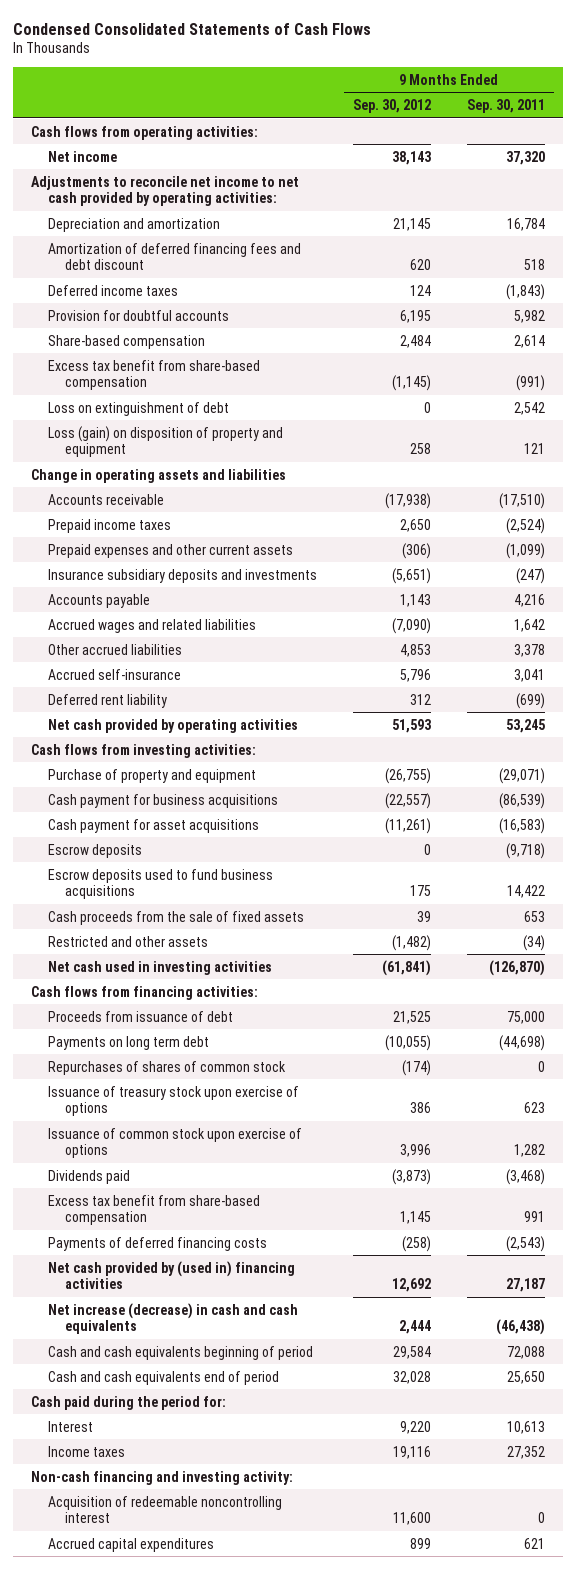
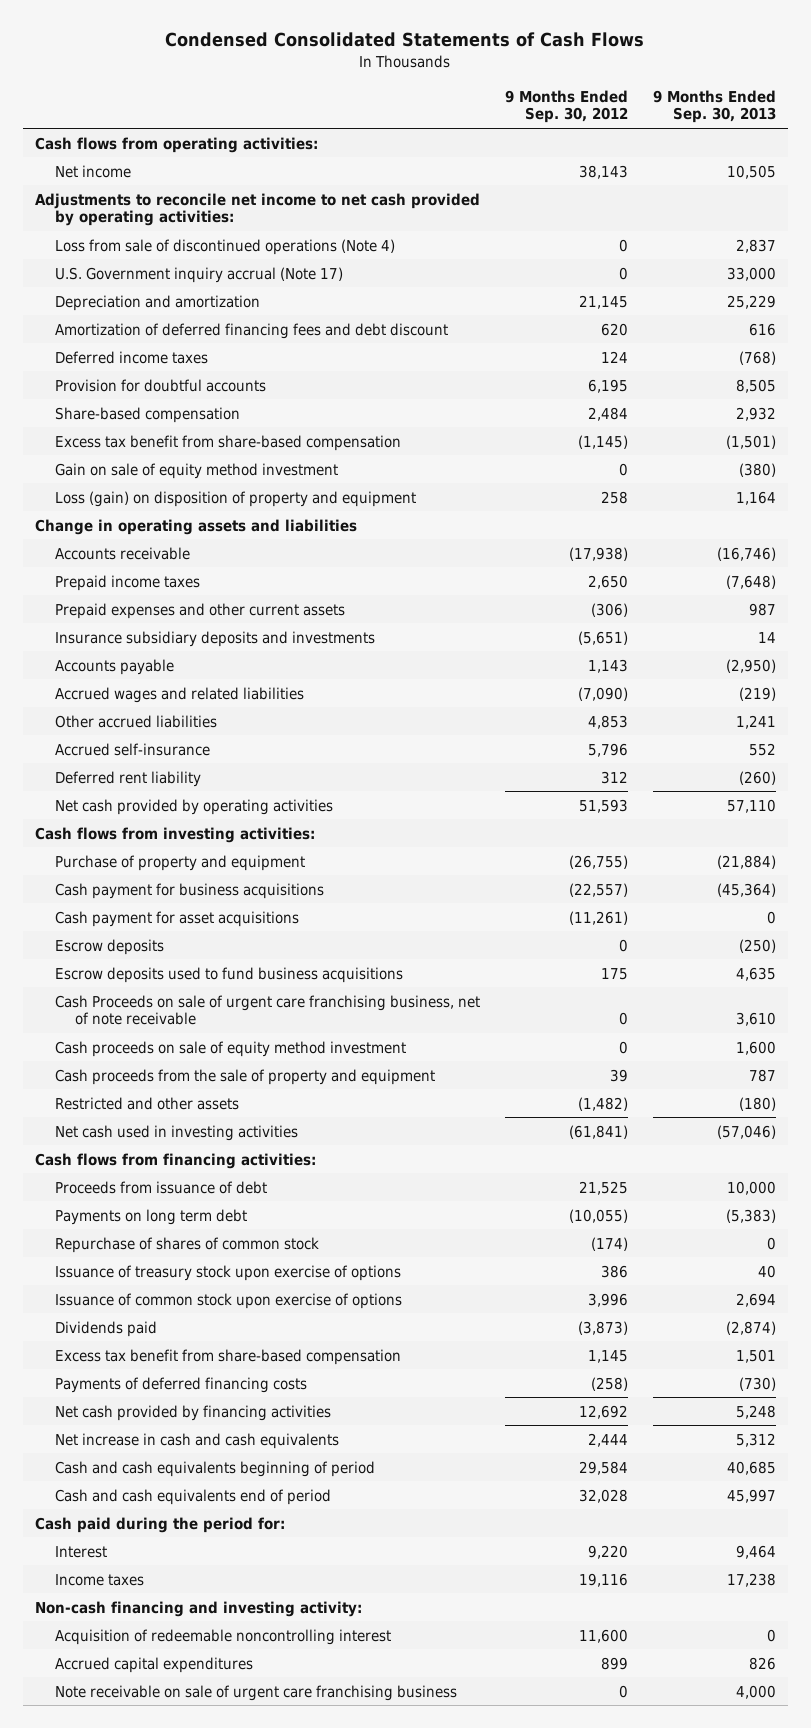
[467,99,546,114] Sep. 30, 2011 -> none
none -> [652,89,776,124] 9 Months Ended Sep. 30, 2013
none -> [54,238,395,255] Loss from sale of discontinued operations (Note 4)
none -> [54,266,343,283] U.S. Government inquiry accrual (Note 17)
[48,401,230,416] Loss on extinguishment of debt -> none
none -> [54,462,338,479] Gain on sale of equity method investment
none -> [54,994,480,1026] Cash Proceeds on sale of urgent care franchising business, net of note receivable
none -> [54,1040,406,1057] Cash proceeds on sale of equity method investment
[48,910,305,925] Cash proceeds from the sale of fixed assets -> [54,1068,435,1085] Cash proceeds from the sale of property and equipment
[48,1060,287,1075] Repurchases of shares of common stock -> [54,1236,319,1253] Repurchase of shares of common stock
[48,1260,296,1289] Net cash provided by (used in) financing activities -> [54,1404,331,1421] Net cash provided by financing activities
[48,1302,299,1334] Net increase (decrease) in cash and cash equivalents -> [54,1432,339,1449] Net increase in cash and cash equivalents
none -> [54,1684,457,1701] Note receivable on sale of urgent care franchising business

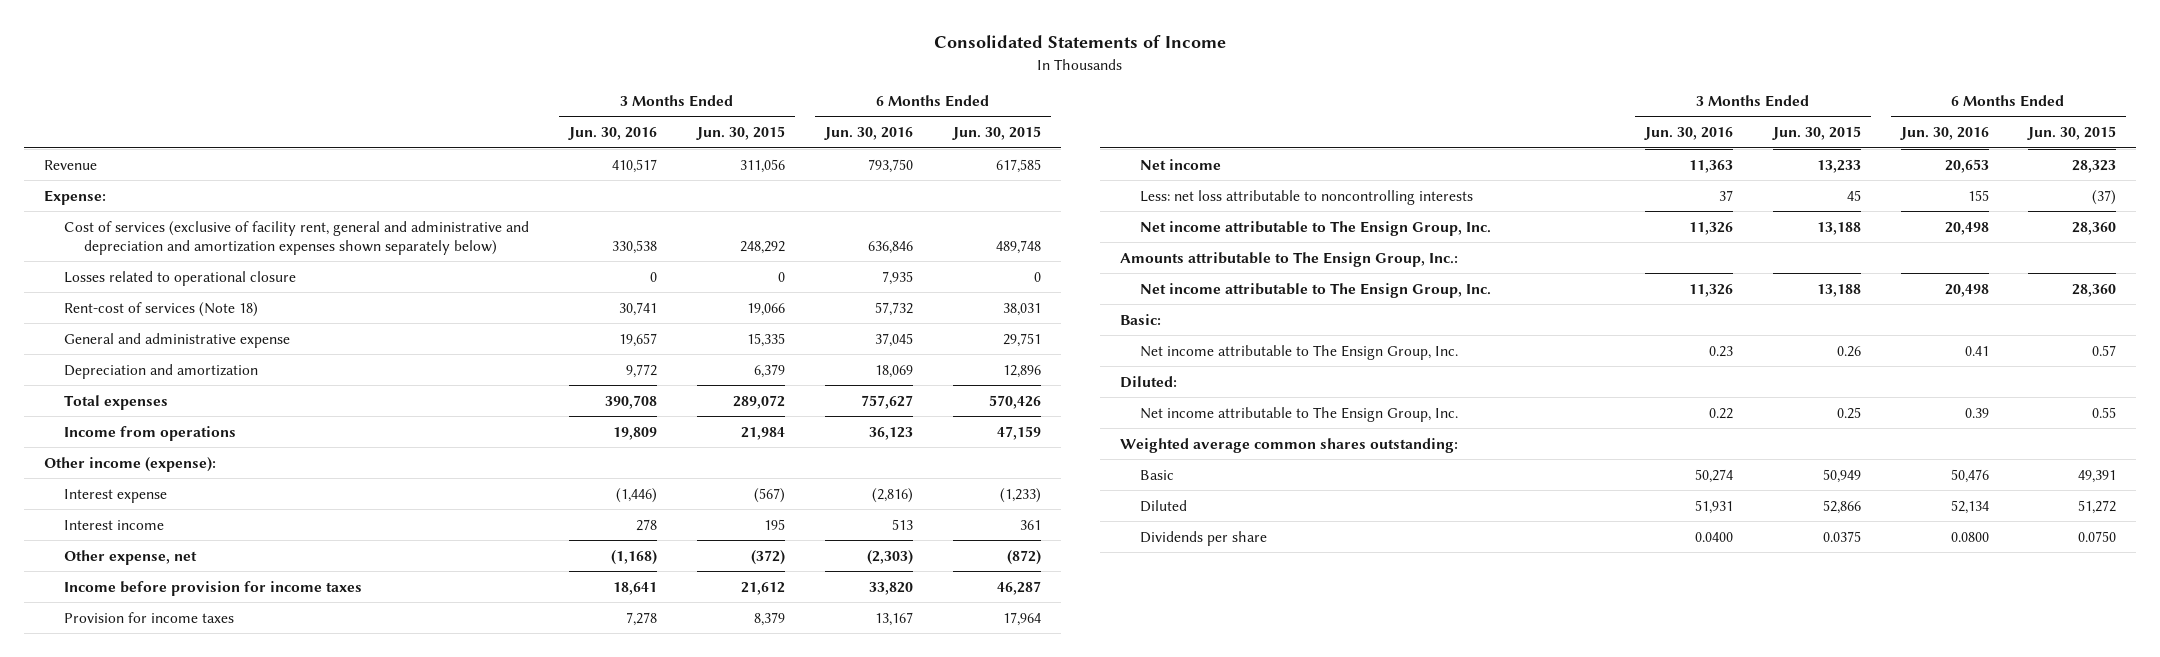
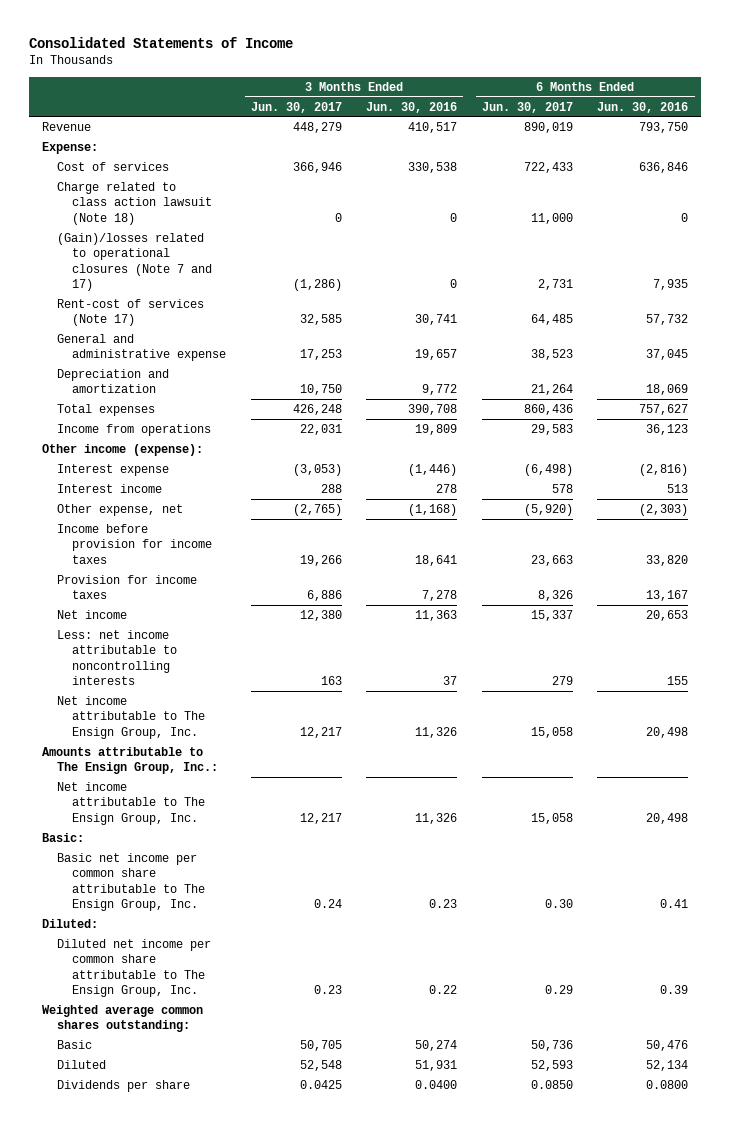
[695,126,785,141] Jun. 30, 2015 -> none
[951,126,1041,141] Jun. 30, 2015 -> none
none -> [250,101,342,113] Jun. 30, 2017
none -> [481,101,573,113] Jun. 30, 2017
[63,220,529,255] Cost of services (exclusive of facility rent, general and administrative and depreciation and amortization expenses shown separately below) -> [56,161,169,171] Cost of services
none -> [56,181,213,225] Charge related to class action lawsuit (Note 18)
[63,270,296,286] Losses related to operational closure -> [56,232,213,292] (Gain)/losses related to operational closures (Note 7 and 17)
[63,301,258,317] Rent-cost of services (Note 18) -> [56,298,204,327] Rent-cost of services (Note 17)
[1139,189,1473,205] Less: net loss attributable to noncontrolling interests -> [56,629,178,686] Less: net income attributable to noncontrolling interests
[1139,344,1458,360] Net income attributable to The Ensign Group, Inc. -> [56,852,206,912] Basic net income per common share attributable to The Ensign Group, Inc.
[1139,406,1458,422] Net income attributable to The Ensign Group, Inc. -> [56,938,211,998] Diluted net income per common share attributable to The Ensign Group, Inc.

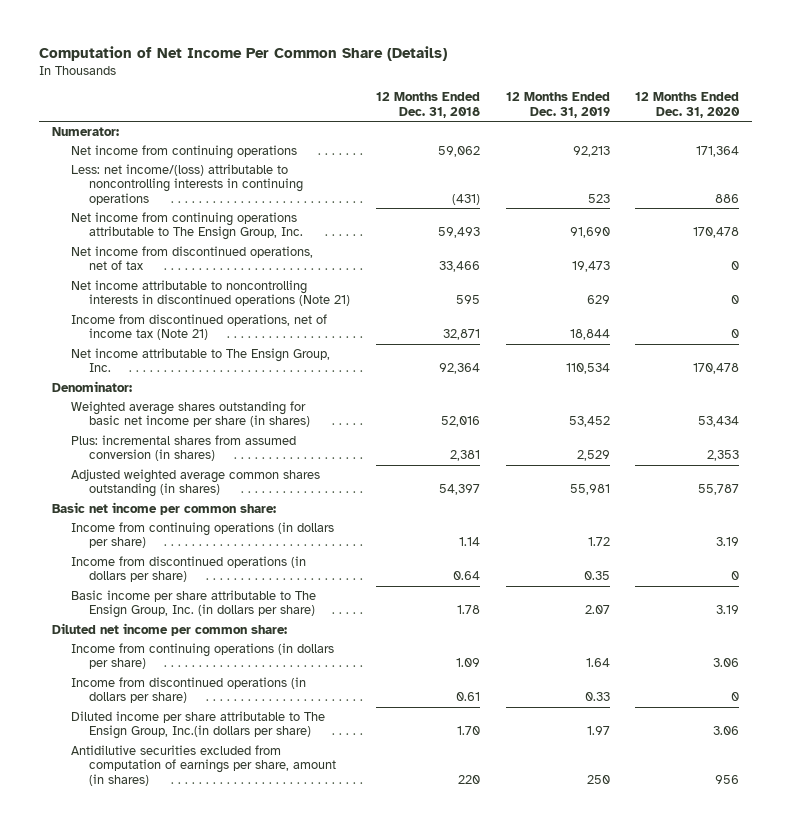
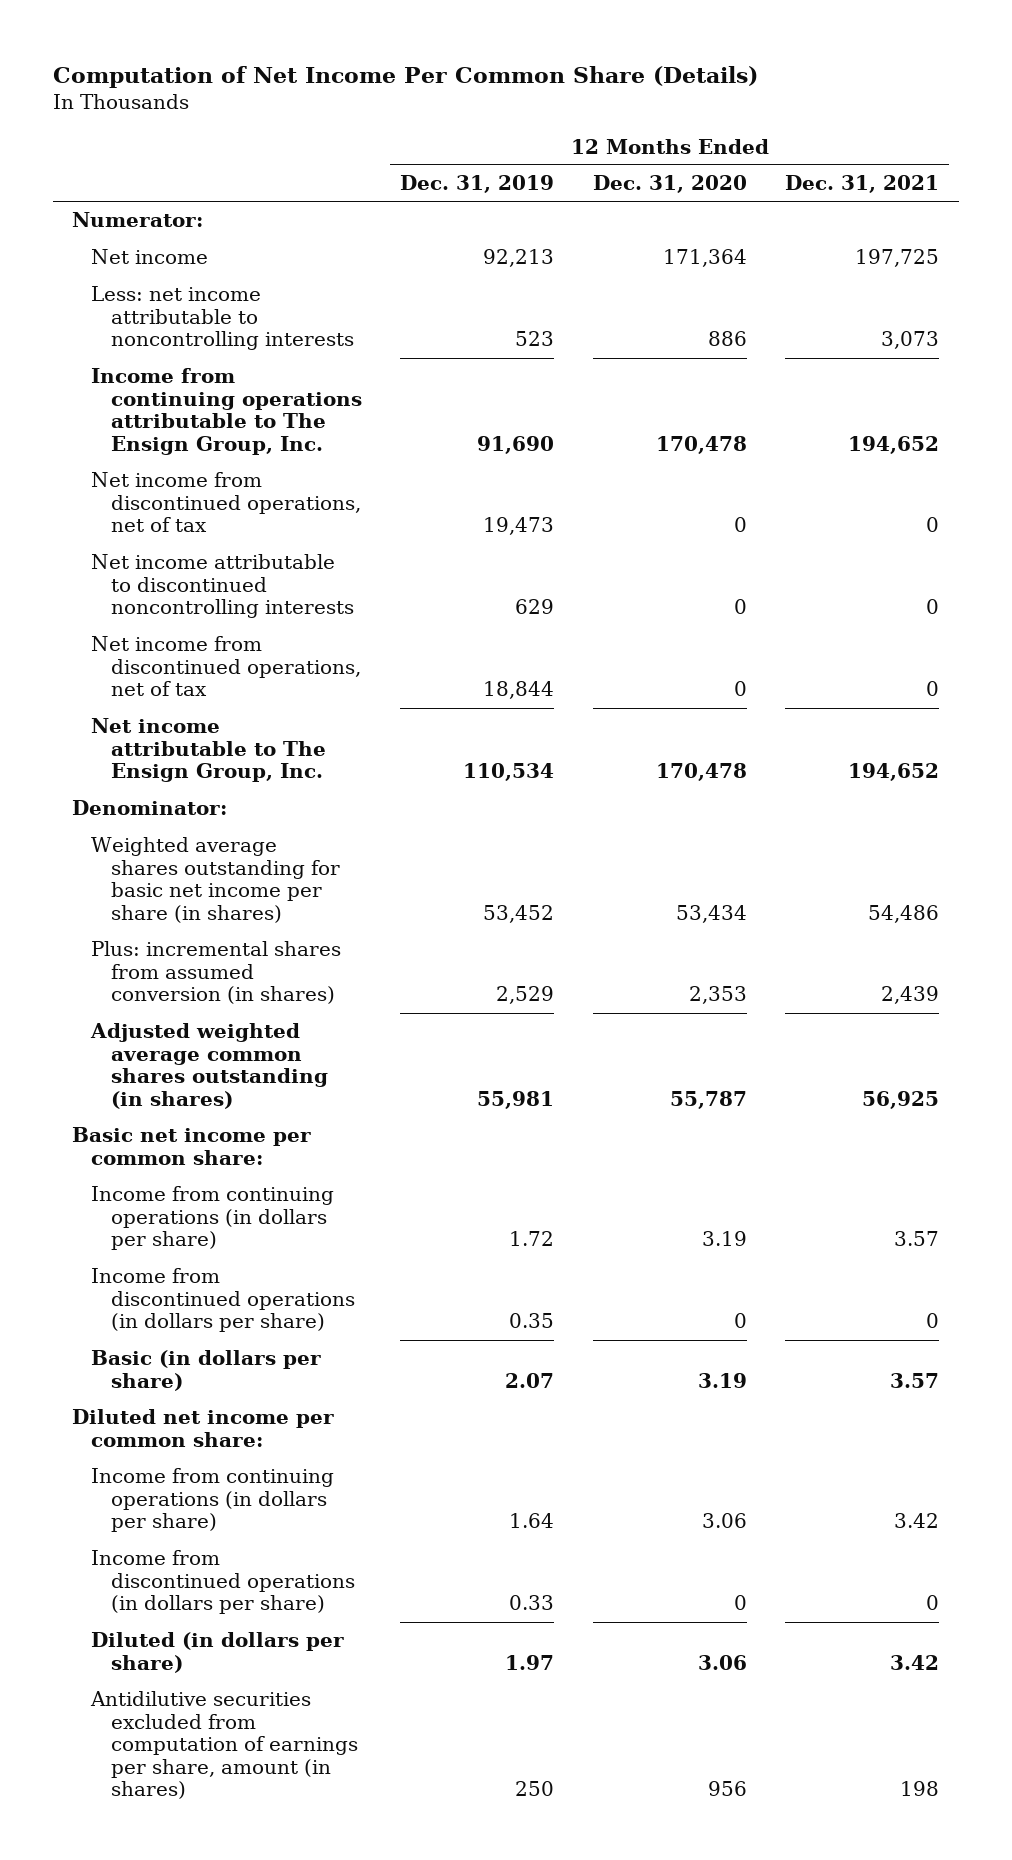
[376,92,481,118] 12 Months Ended Dec. 31, 2018 -> none
none -> [785,175,940,194] Dec. 31, 2021
[70,144,297,159] Net income from continuing operations -> [91,249,209,265] Net income
[70,163,304,205] Less: net income/(loss) attributable to noncontrolling interests in continuing operations -> [91,286,354,351] Less: net income attributable to noncontrolling interests
[70,211,304,241] Net income from continuing operations attributable to The Ensign Group, Inc. -> [91,368,362,455] Income from continuing operations attributable to The Ensign Group, Inc.
[70,279,351,307] Net income attributable to noncontrolling interests in discontinued operations (Note 21) -> [91,554,354,619] Net income attributable to discontinued noncontrolling interests
[70,313,327,341] Income from discontinued operations, net of income tax (Note 21) -> [91,636,361,697] Net income from discontinued operations, net of tax
[70,589,316,619] Basic income per share attributable to The Ensign Group, Inc. (in dollars per share) -> [91,1350,322,1391] Basic (in dollars per share)
[70,710,325,740] Diluted income per share attributable to The Ensign Group, Inc.(in dollars per share) -> [91,1632,345,1673] Diluted (in dollars per share)

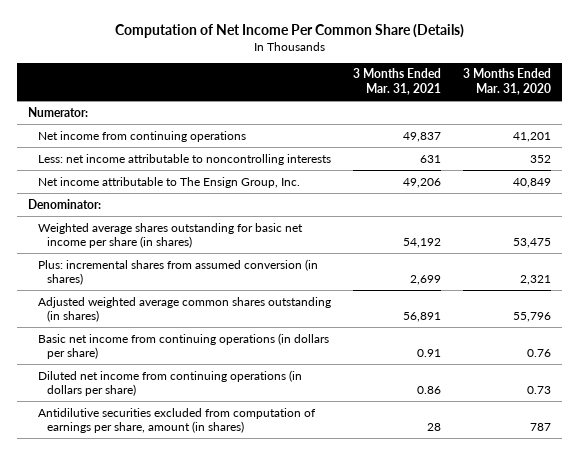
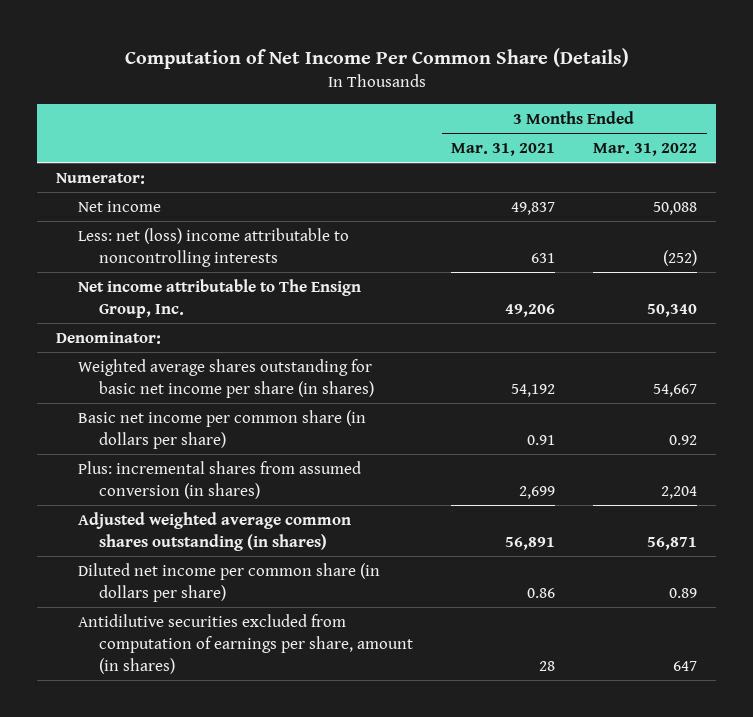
[463,68,552,95] 3 Months Ended Mar. 31, 2020 -> none
none -> [593,143,698,157] Mar. 31, 2022
[37,130,246,142] Net income from continuing operations -> [77,200,161,212] Net income
[37,153,331,165] Less: net income attributable to noncontrolling interests -> [77,227,349,268] Less: net (loss) income attributable to noncontrolling interests
none -> [77,409,366,450] Basic net income per common share (in dollars per share)
[37,332,329,360] Basic net income from continuing operations (in dollars per share) -> none
[37,369,302,397] Diluted net income from continuing operations (in dollars per share) -> [77,562,380,603] Diluted net income per common share (in dollars per share)

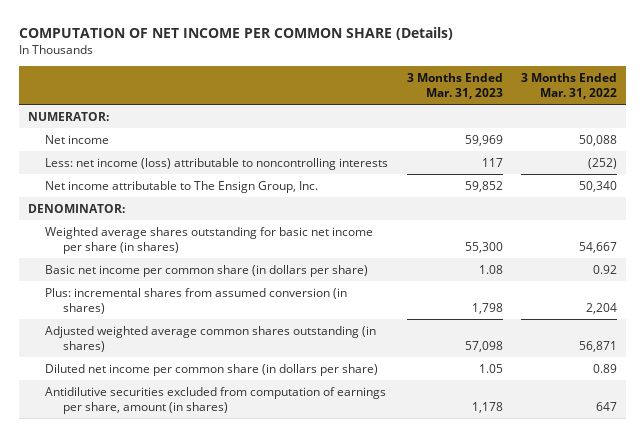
[124,47,629,69] Computation of Net Income Per Common Share (Details) -> [18,26,453,40] COMPUTATION OF NET INCOME PER COMMON SHARE (Details)
[451,143,556,157] Mar. 31, 2021 -> none
none -> [406,72,503,100] 3 Months Ended Mar. 31, 2023
[56,172,146,184] Numerator: -> [27,111,109,121] NUMERATOR:
[77,227,349,268] Less: net (loss) income attributable to noncontrolling interests -> [45,157,389,170] Less: net income (loss) attributable to noncontrolling interests
[56,331,162,344] Denominator: -> [27,203,125,213] DENOMINATOR:

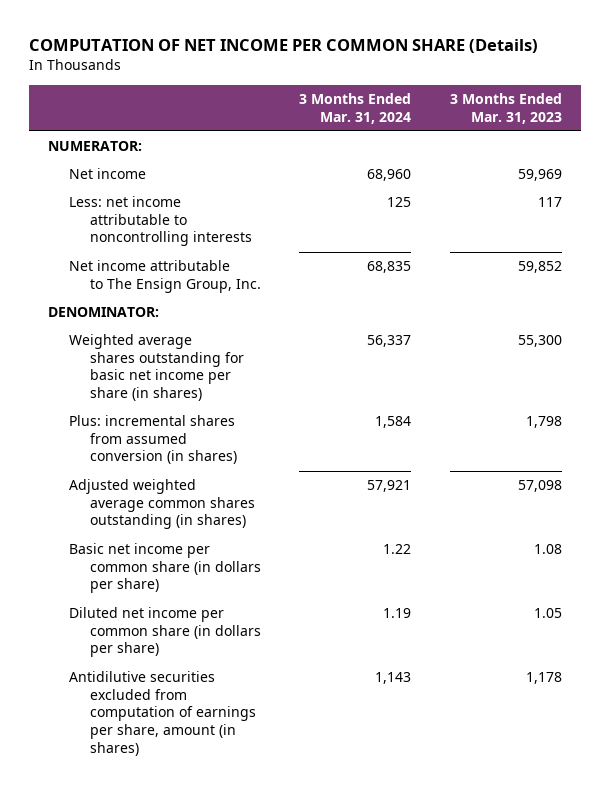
[520,72,617,100] 3 Months Ended Mar. 31, 2022 -> none
none -> [299,92,412,124] 3 Months Ended Mar. 31, 2024
[45,157,389,170] Less: net income (loss) attributable to noncontrolling interests -> [69,196,252,247] Less: net income attributable to noncontrolling interests
[45,264,369,277] Basic net income per common share (in dollars per share) -> [69,543,261,594] Basic net income per common share (in dollars per share)

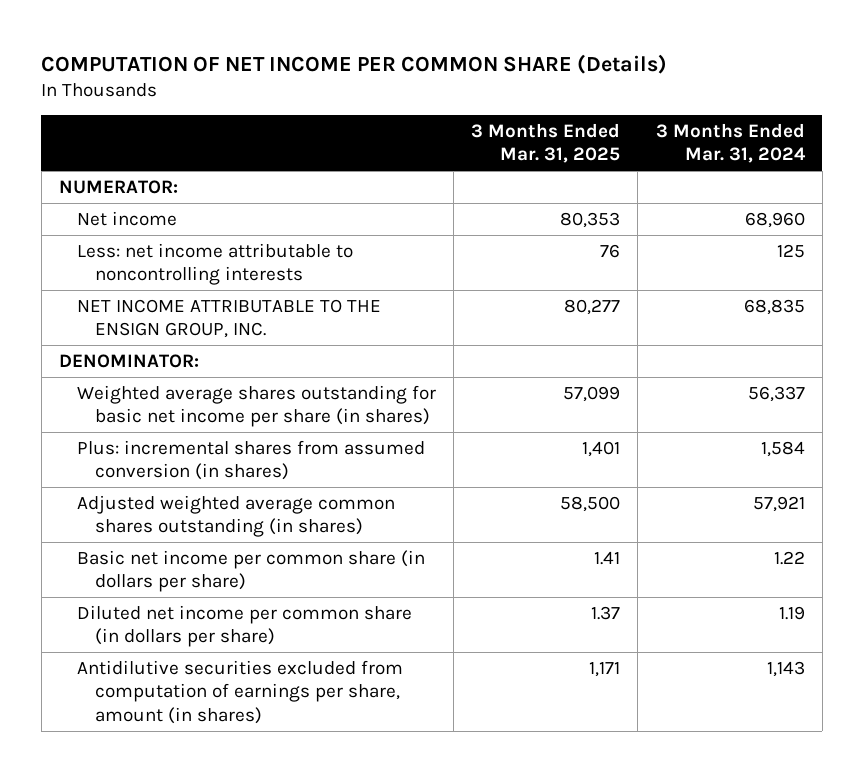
[449,92,562,124] 3 Months Ended Mar. 31, 2023 -> none
none -> [471,122,621,164] 3 Months Ended Mar. 31, 2025
[69,260,261,293] Net income attributable to The Ensign Group, Inc. -> [76,298,381,339] NET INCOME ATTRIBUTABLE TO THE ENSIGN GROUP, INC.

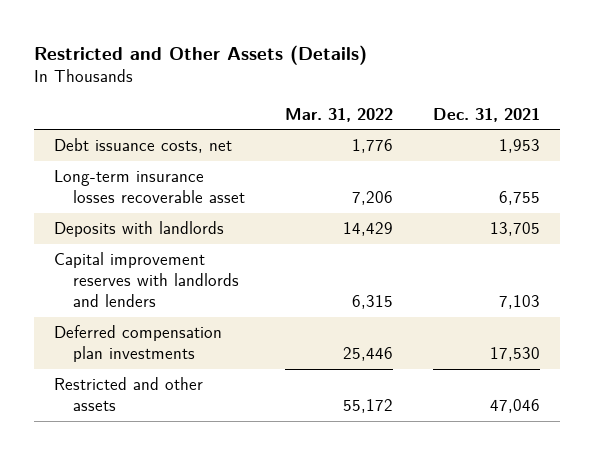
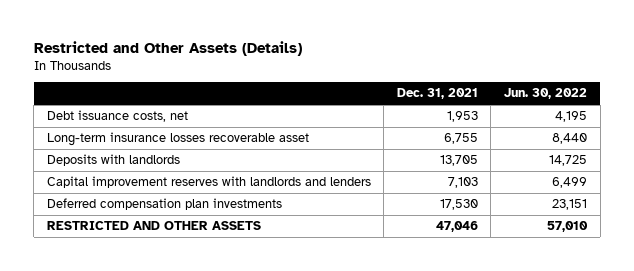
[284,107,393,122] Mar. 31, 2022 -> none
none -> [504,88,588,100] Jun. 30, 2022
[54,377,204,412] Restricted and other assets -> [46,221,261,231] RESTRICTED AND OTHER ASSETS

